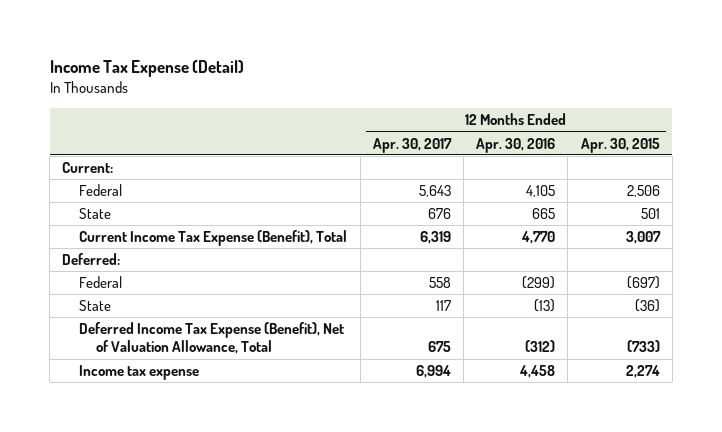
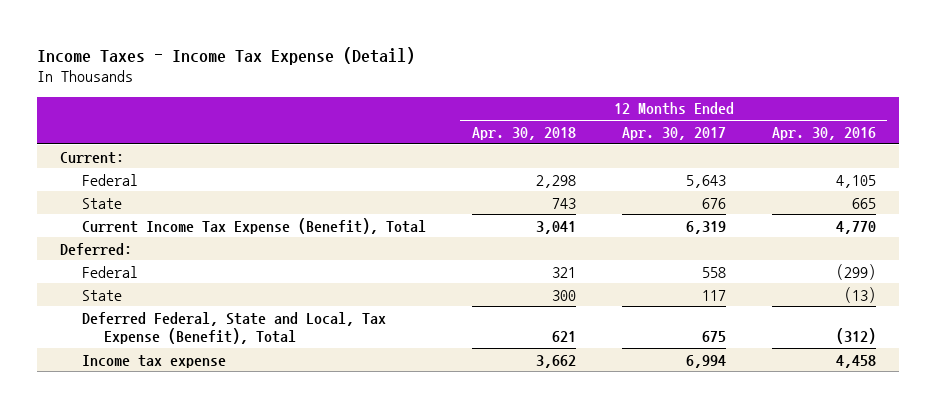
[49,59,244,77] Income Tax Expense (Detail) -> [36,46,415,65] Income Taxes - Income Tax Expense (Detail)
[580,137,660,153] Apr. 30, 2015 -> none
none -> [471,126,576,140] Apr. 30, 2018
[79,322,345,355] Deferred Income Tax Expense (Benefit), Net of Valuation Allowance, Total -> [81,311,386,344] Deferred Federal, State and Local, Tax Expense (Benefit), Total

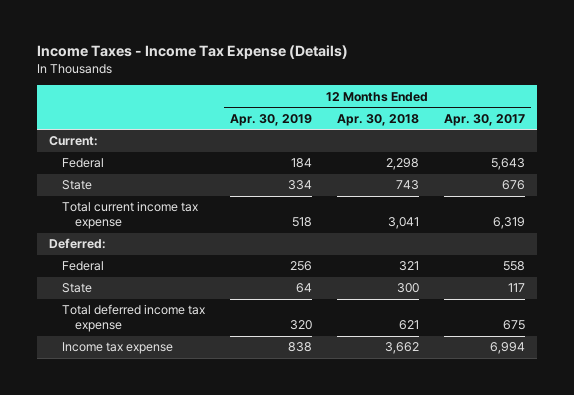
[36,46,415,65] Income Taxes - Income Tax Expense (Detail) -> [36,45,348,60] Income Taxes - Income Tax Expense (Details)
[771,126,876,140] Apr. 30, 2016 -> none
none -> [229,113,312,126] Apr. 30, 2019
[81,217,426,234] Current Income Tax Expense (Benefit), Total -> [61,201,198,230] Total current income tax expense
[81,311,386,344] Deferred Federal, State and Local, Tax Expense (Benefit), Total -> [61,304,205,333] Total deferred income tax expense

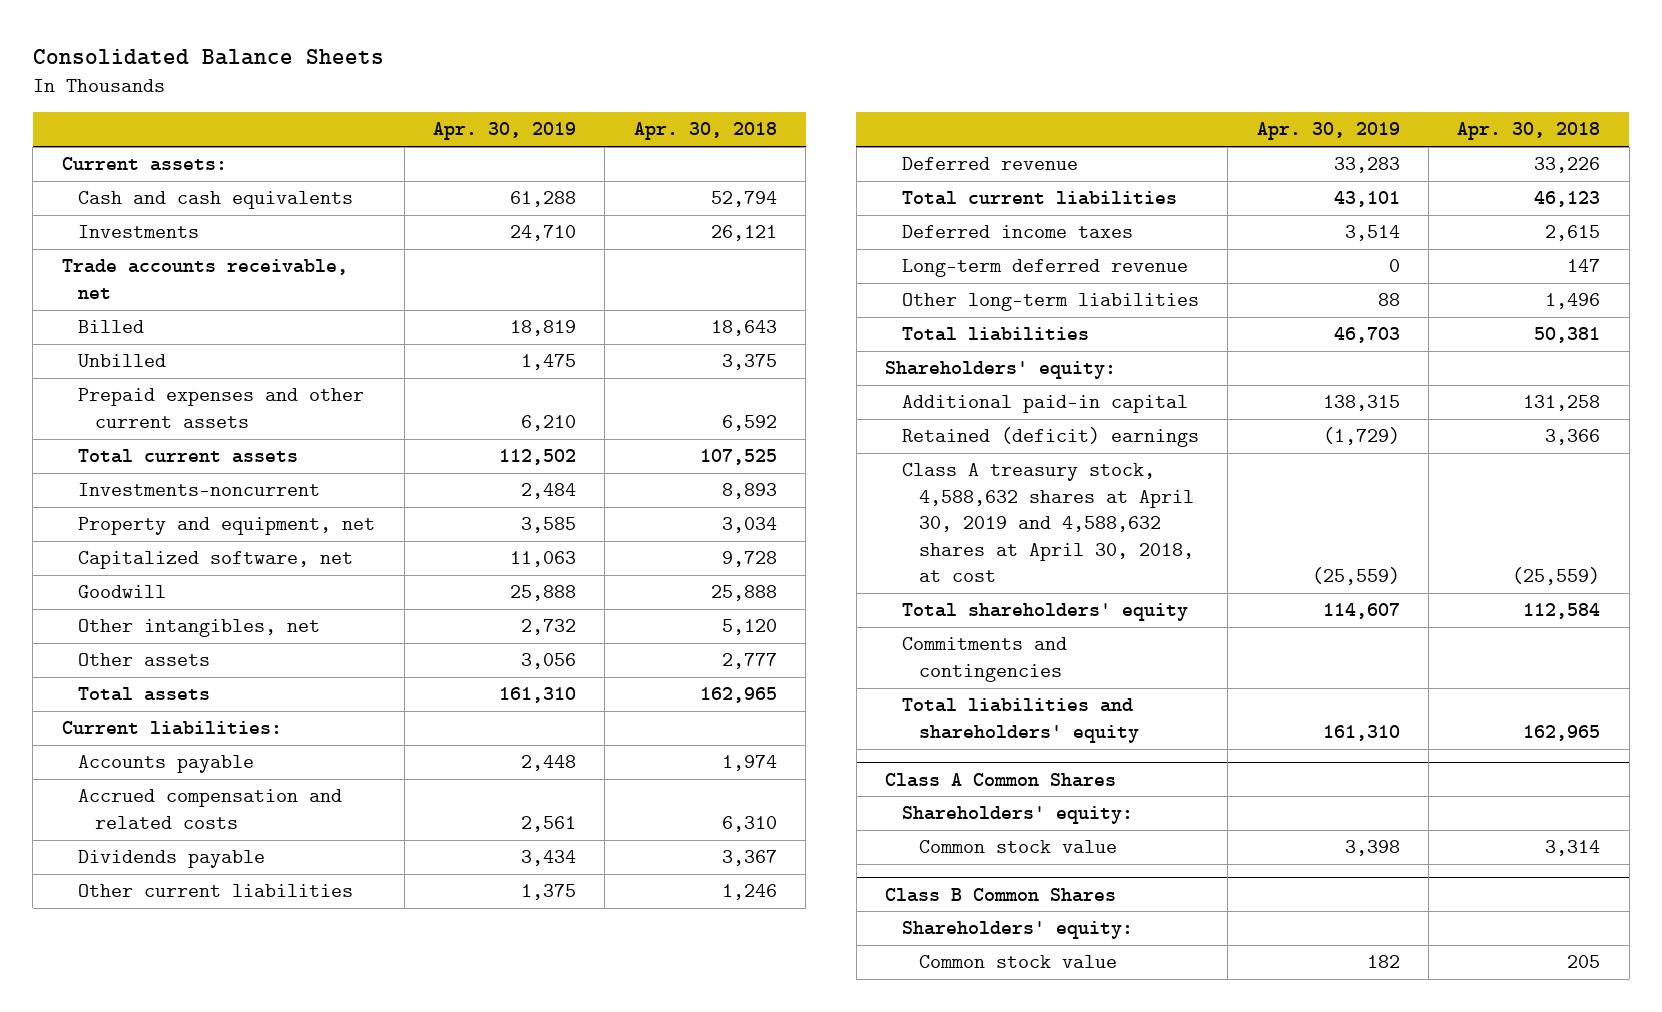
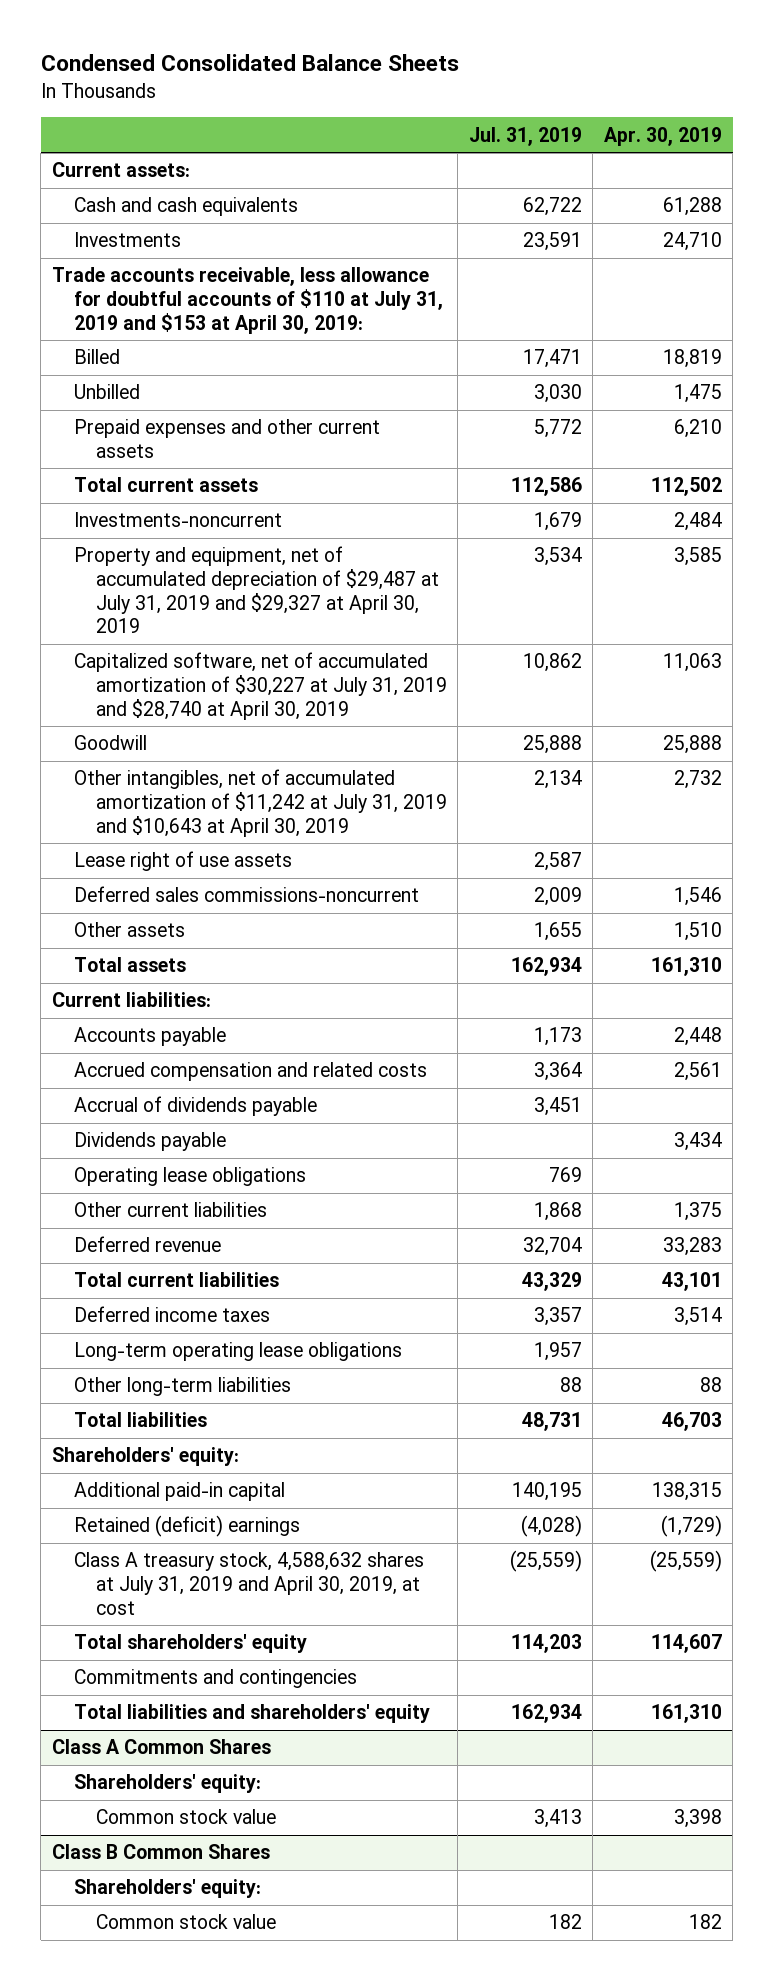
[32,49,384,66] Consolidated Balance Sheets -> [40,54,459,72] Condensed Consolidated Balance Sheets
[633,122,777,141] Apr. 30, 2018 -> none
none -> [468,126,582,146] Jul. 31, 2019
[61,259,348,299] Trade accounts receivable, net -> [51,267,443,334] Trade accounts receivable, less allowance for doubtful accounts of $110 at July 31, 2019 and $153 at April 30, 2019:
[78,517,376,536] Property and equipment, net -> [73,546,439,634] Property and equipment, net of accumulated depreciation of $29,487 at July 31, 2019 and $29,327 at April 30, 2019
[78,551,354,570] Capitalized software, net -> [73,652,447,720] Capitalized software, net of accumulated amortization of $30,227 at July 31, 2019 and $28,740 at April 30, 2019
[78,619,321,638] Other intangibles, net -> [73,769,447,837] Other intangibles, net of accumulated amortization of $11,242 at July 31, 2019 and $10,643 at April 30, 2019
none -> [73,851,292,872] Lease right of use assets
none -> [73,886,419,903] Deferred sales commissions-noncurrent
[521,653,577,670] 3,056 -> [673,922,722,942] 1,510
none -> [73,1096,317,1117] Accrual of dividends payable
none -> [73,1167,306,1187] Operating lease obligations
[902,259,1189,278] Long-term deferred revenue -> none
none -> [73,1342,402,1362] Long-term operating lease obligations
[902,463,1194,583] Class A treasury stock, 4,588,632 shares at April 30, 2019 and 4,588,632 shares at April 30, 2018, at cost -> [73,1552,424,1615] Class A treasury stock, 4,588,632 shares at July 31, 2019 and April 30, 2019, at cost

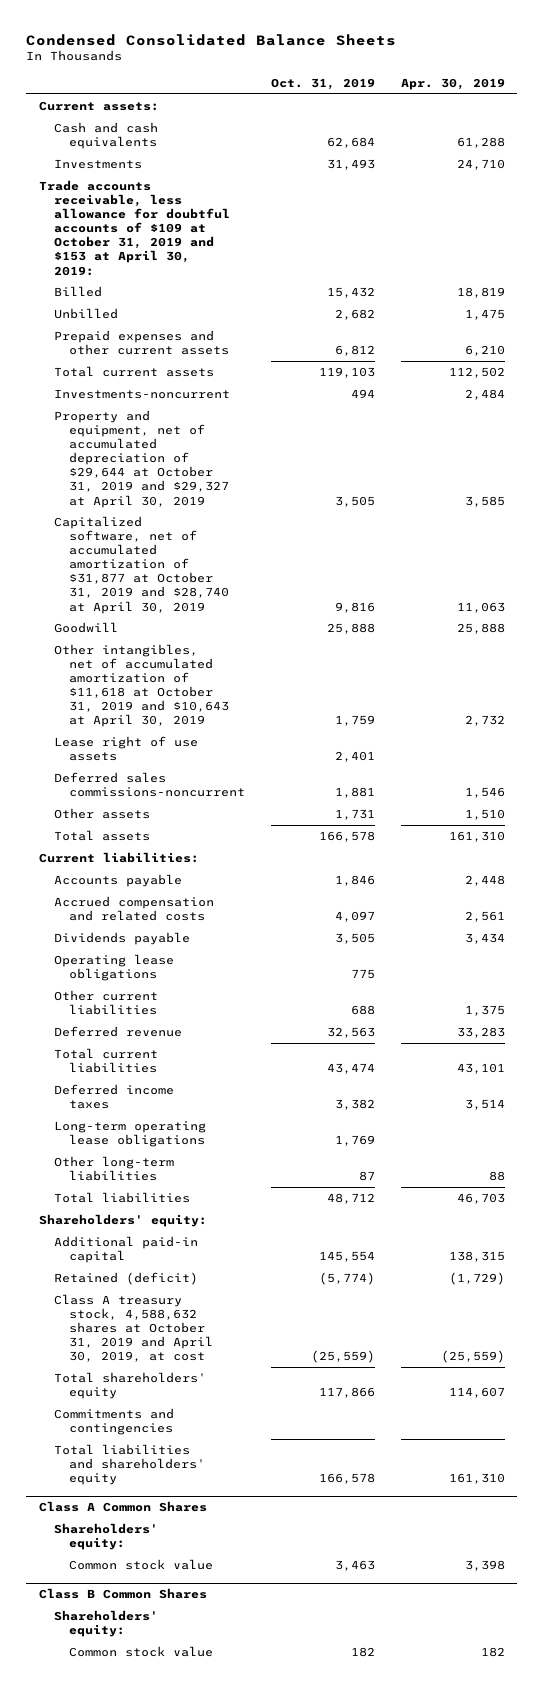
[468,126,582,146] Jul. 31, 2019 -> none
none -> [270,77,375,90] Oct. 31, 2019
[51,267,443,334] Trade accounts receivable, less allowance for doubtful accounts of $110 at July 31, 2019 and $153 at April 30, 2019: -> [39,179,231,276] Trade accounts receivable, less allowance for doubtful accounts of $109 at October 31, 2019 and $153 at April 30, 2019:
[73,546,439,634] Property and equipment, net of accumulated depreciation of $29,487 at July 31, 2019 and $29,327 at April 30, 2019 -> [54,409,230,508] Property and equipment, net of accumulated depreciation of $29,644 at October 31, 2019 and $29,327 at April 30, 2019
[73,652,447,720] Capitalized software, net of accumulated amortization of $30,227 at July 31, 2019 and $28,740 at April 30, 2019 -> [54,515,230,614] Capitalized software, net of accumulated amortization of $31,877 at October 31, 2019 and $28,740 at April 30, 2019
[73,769,447,837] Other intangibles, net of accumulated amortization of $11,242 at July 31, 2019 and $10,643 at April 30, 2019 -> [54,643,230,728] Other intangibles, net of accumulated amortization of $11,618 at October 31, 2019 and $10,643 at April 30, 2019
[73,1096,317,1117] Accrual of dividends payable -> none
[73,1515,300,1538] Retained (deficit) earnings -> [54,1271,199,1285] Retained (deficit)
[73,1552,424,1615] Class A treasury stock, 4,588,632 shares at July 31, 2019 and April 30, 2019, at cost -> [54,1293,214,1363] Class A treasury stock, 4,588,632 shares at October 31, 2019 and April 30, 2019, at cost

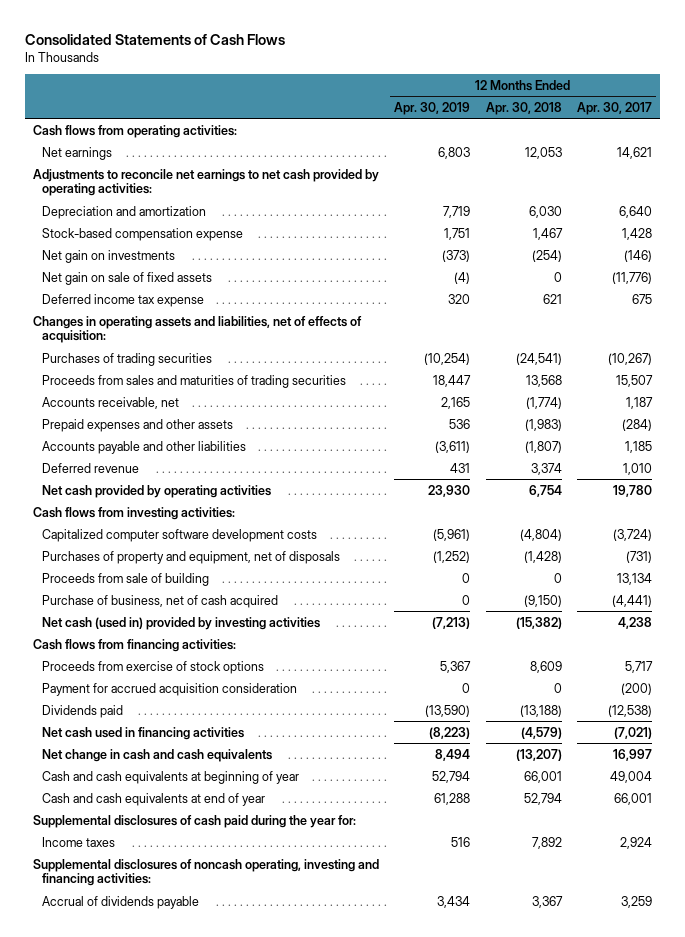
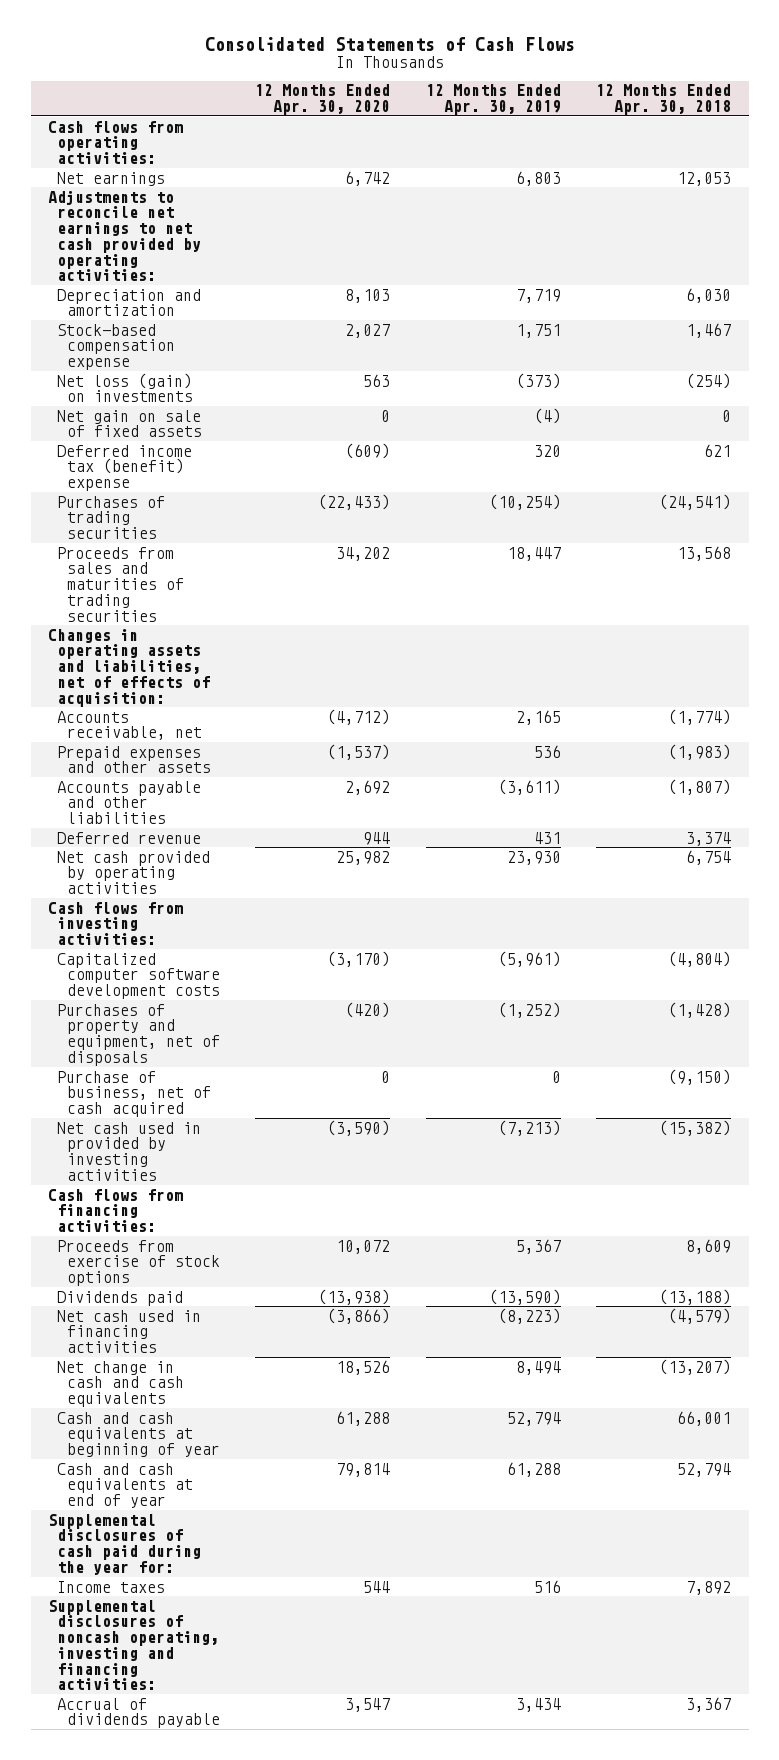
[577,101,653,115] Apr. 30, 2017 -> none
none -> [255,84,391,116] 12 Months Ended Apr. 30, 2020
[42,249,176,263] Net gain on investments -> [57,372,193,403] Net loss (gain) on investments
[42,293,205,307] Deferred income tax expense -> [57,444,193,492] Deferred income tax (benefit) expense
[32,315,362,344] Changes in operating assets and liabilities, net of effects of acquisition: -> [48,628,211,707] Changes in operating assets and liabilities, net of effects of acquisition:
[42,572,210,586] Proceeds from sale of building -> none
[42,616,321,630] Net cash (used in) provided by investing activities -> [57,1121,202,1181] Net cash used in provided by investing activities
[42,682,298,696] Payment for accrued acquisition consideration -> none

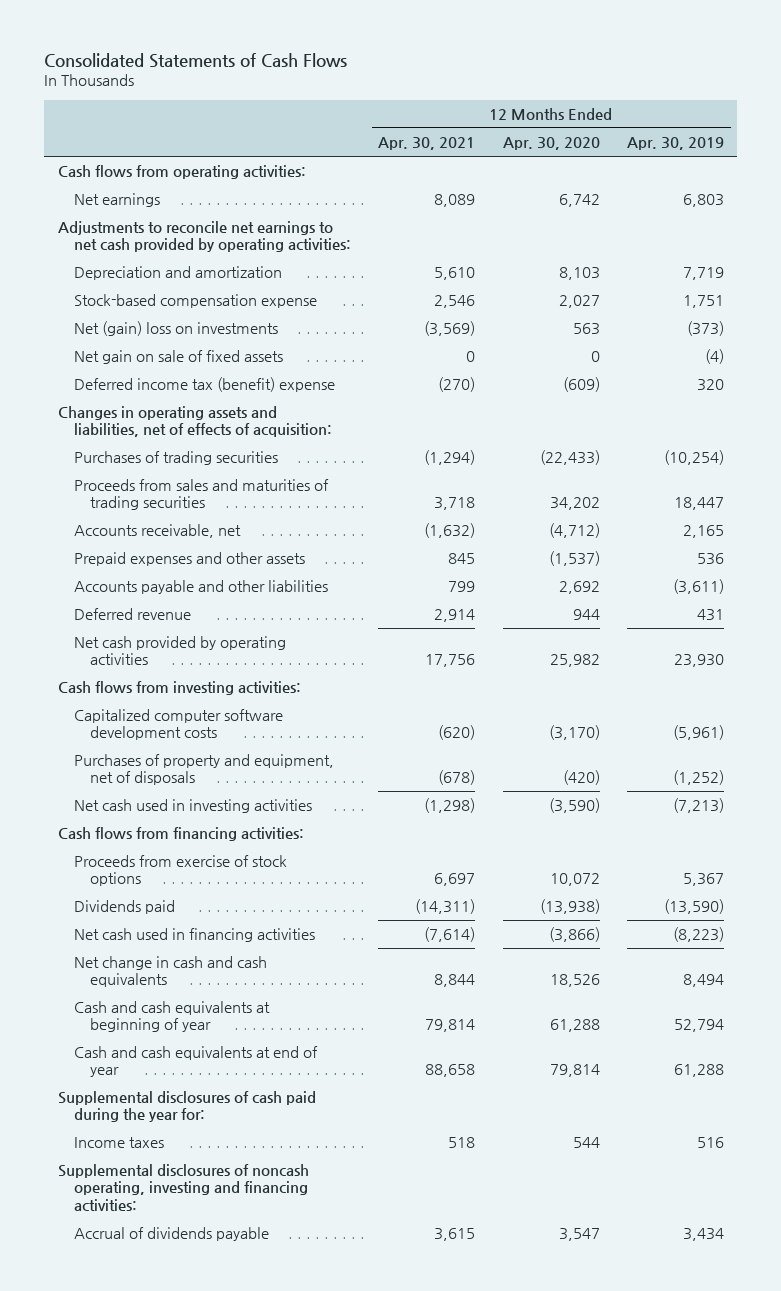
[595,84,731,116] 12 Months Ended Apr. 30, 2018 -> none
none -> [378,136,476,150] Apr. 30, 2021
[57,372,193,403] Net loss (gain) on investments -> [74,321,279,337] Net (gain) loss on investments
[48,628,211,707] Changes in operating assets and liabilities, net of effects of acquisition: -> [57,406,333,438] Changes in operating assets and liabilities, net of effects of acquisition:
[57,1070,211,1118] Purchase of business, net of cash acquired -> none
[57,1121,202,1181] Net cash used in provided by investing activities -> [74,799,313,814] Net cash used in investing activities

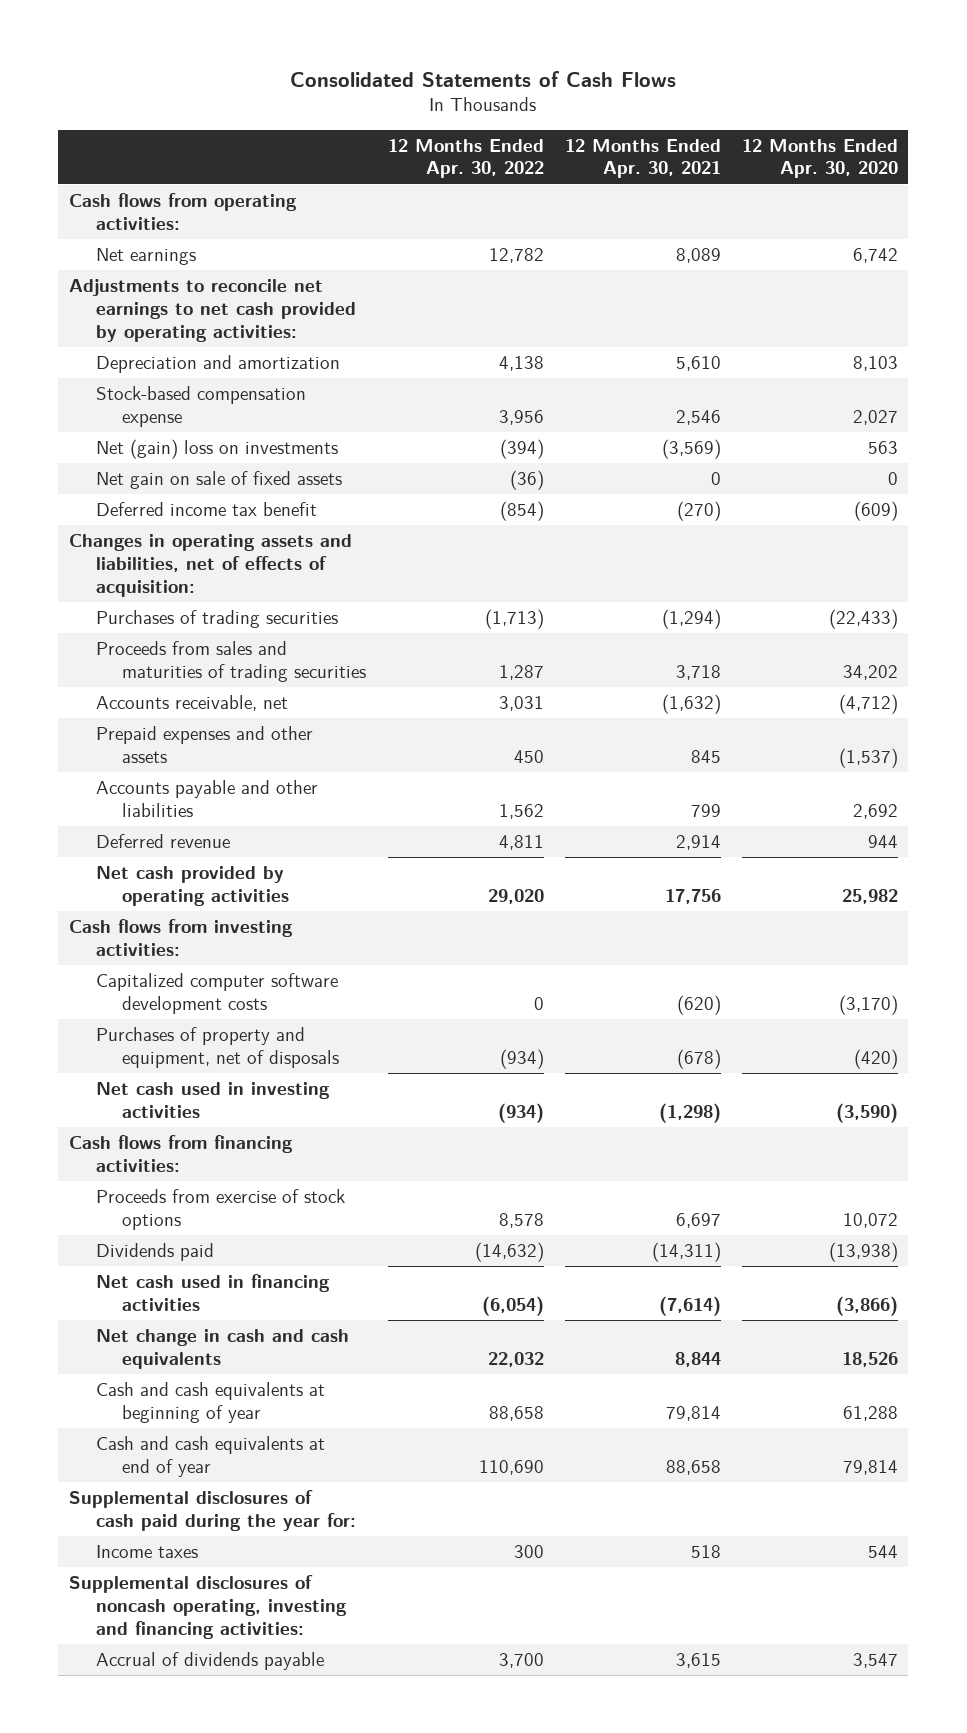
[626,136,724,150] Apr. 30, 2019 -> none
none -> [387,138,544,179] 12 Months Ended Apr. 30, 2022
[74,377,336,393] Deferred income tax (benefit) expense -> [95,502,317,517] Deferred income tax benefit

